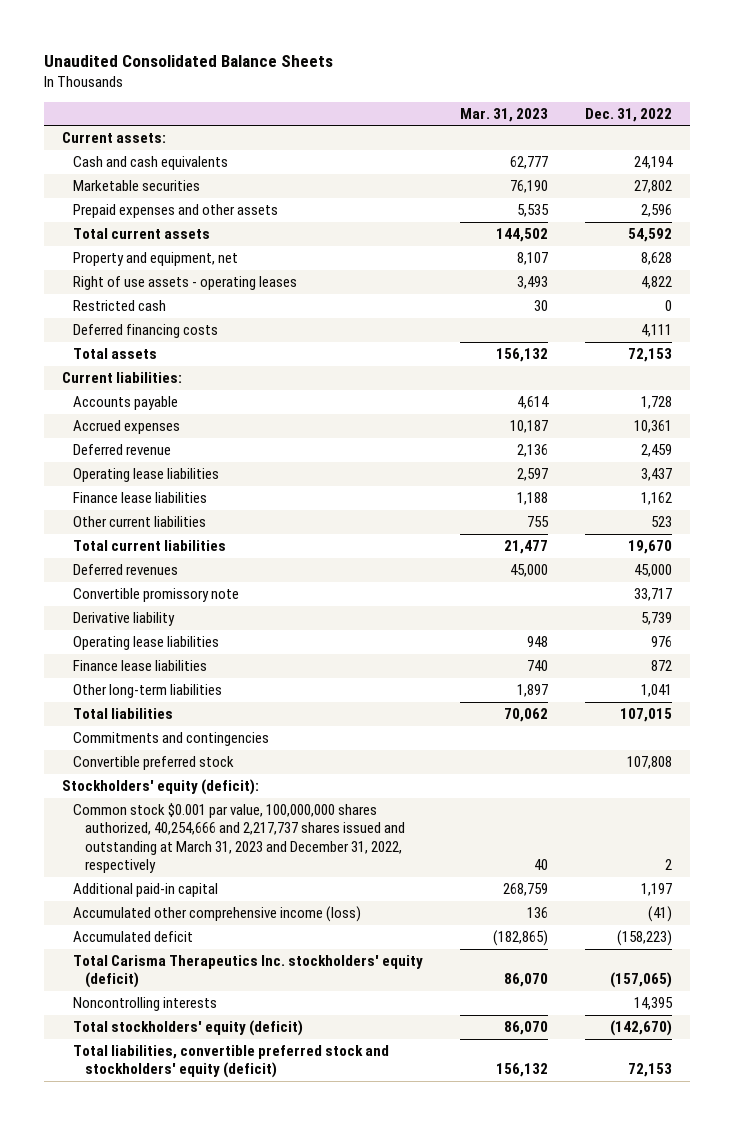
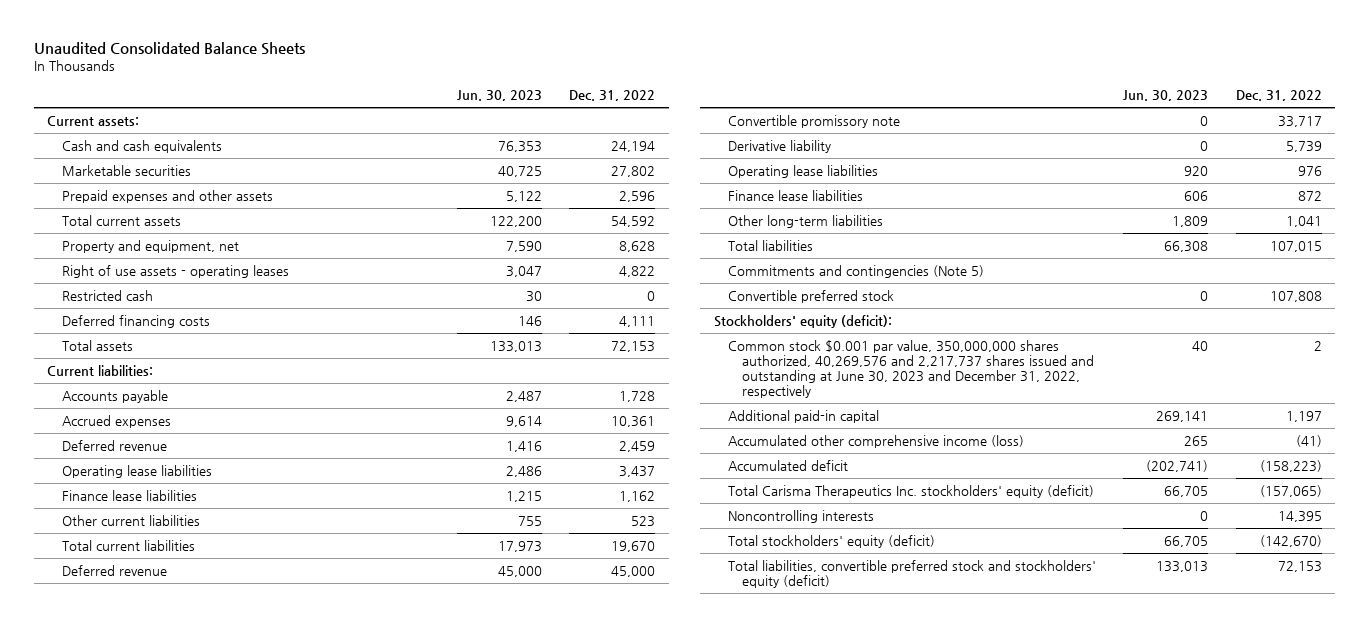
[460,107,549,122] Mar. 31, 2023 -> none
none -> [456,90,542,102] Jun. 30, 2023
[73,564,179,576] Deferred revenues -> [61,564,167,576] Deferred revenue
[73,732,270,747] Commitments and contingencies -> [728,264,985,278] Commitments and contingencies (Note 5)
[73,803,405,874] Common stock $0.001 par value, 100,000,000 shares authorized, 40,254,666 and 2,217,737 shares issued and outstanding at March 31, 2023 and December 31, 2022, respectively -> [728,339,1095,399] Common stock $0.001 par value, 350,000,000 shares authorized, 40,269,576 and 2,217,737 shares issued and outstanding at June 30, 2023 and December 31, 2022, respectively

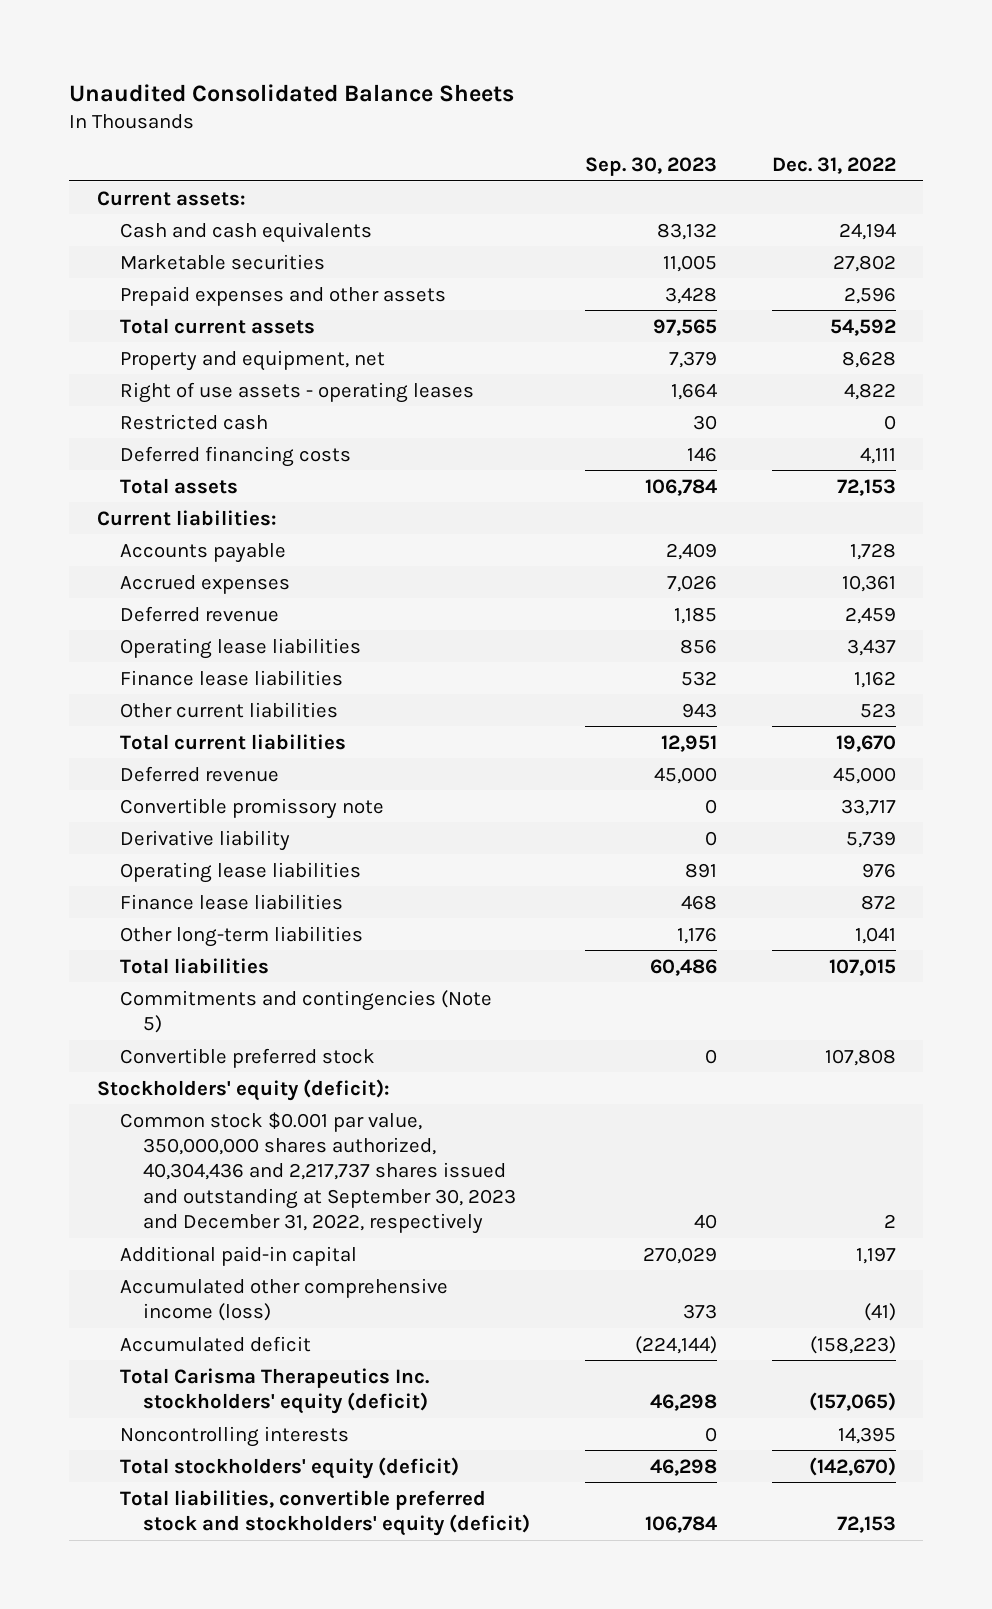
[456,90,542,102] Jun. 30, 2023 -> none
none -> [585,156,718,176] Sep. 30, 2023
[728,339,1095,399] Common stock $0.001 par value, 350,000,000 shares authorized, 40,269,576 and 2,217,737 shares issued and outstanding at June 30, 2023 and December 31, 2022, respectively -> [119,1111,517,1235] Common stock $0.001 par value, 350,000,000 shares authorized, 40,304,436 and 2,217,737 shares issued and outstanding at September 30, 2023 and December 31, 2022, respectively

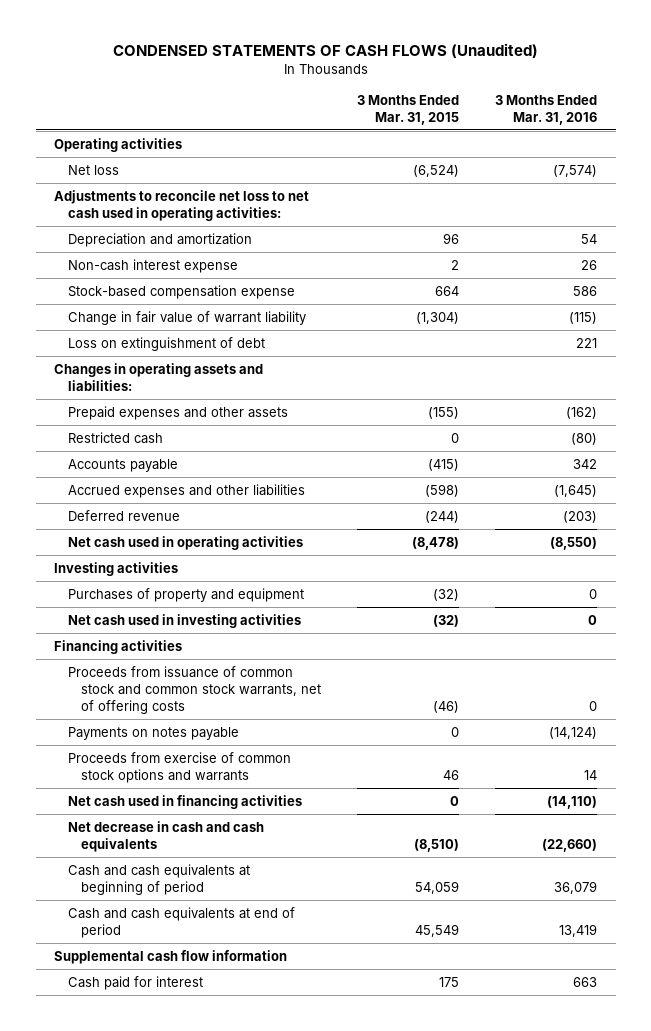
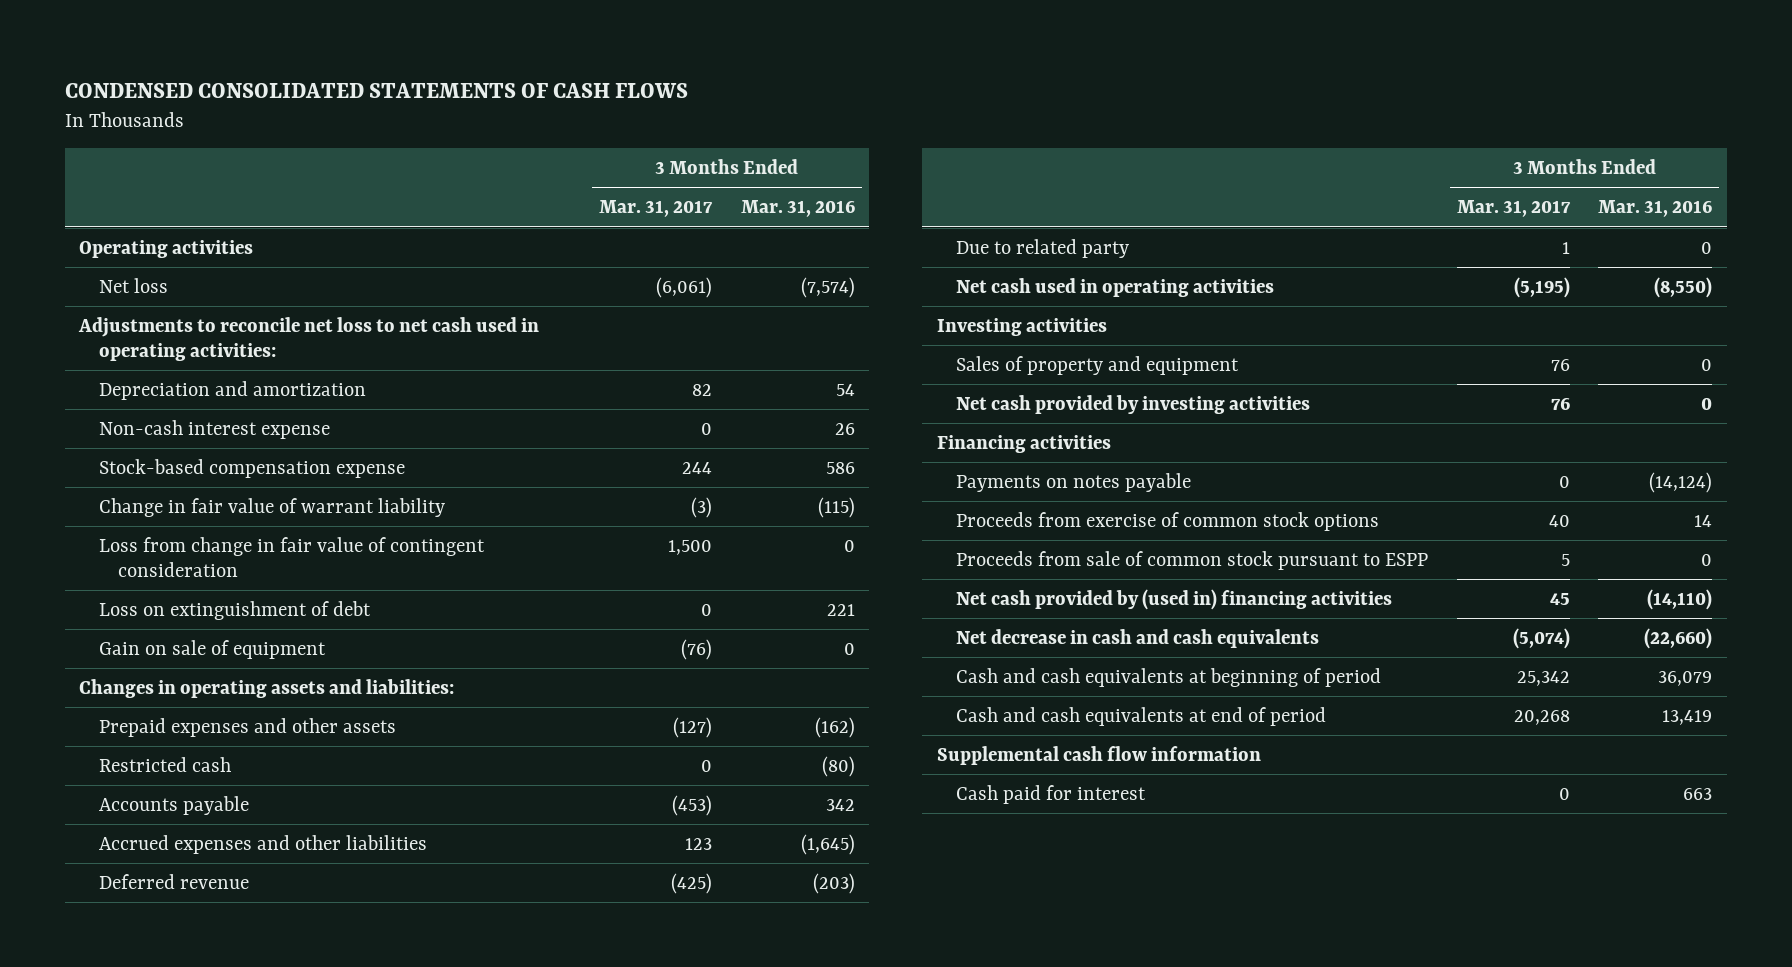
[112,43,538,59] CONDENSED STATEMENTS OF CASH FLOWS (Unaudited) -> [65,83,689,99] CONDENSED CONSOLIDATED STATEMENTS OF CASH FLOWS
[357,94,460,125] 3 Months Ended Mar. 31, 2015 -> none
none -> [599,200,714,218] Mar. 31, 2017
none -> [98,536,485,577] Loss from change in fair value of contingent consideration
none -> [98,639,326,659] Gain on sale of equipment
none -> [956,238,1130,258] Due to related party
[67,587,304,602] Purchases of property and equipment -> [956,355,1240,375] Sales of property and equipment
[67,613,301,628] Net cash used in investing activities -> [956,394,1311,414] Net cash provided by investing activities
[67,665,322,714] Proceeds from issuance of common stock and common stock warrants, net of offering costs -> none
[67,751,291,783] Proceeds from exercise of common stock options and warrants -> [956,511,1380,531] Proceeds from exercise of common stock options
none -> [956,550,1429,570] Proceeds from sale of common stock pursuant to ESPP
[67,794,302,809] Net cash used in financing activities -> [956,588,1393,610] Net cash provided by (used in) financing activities

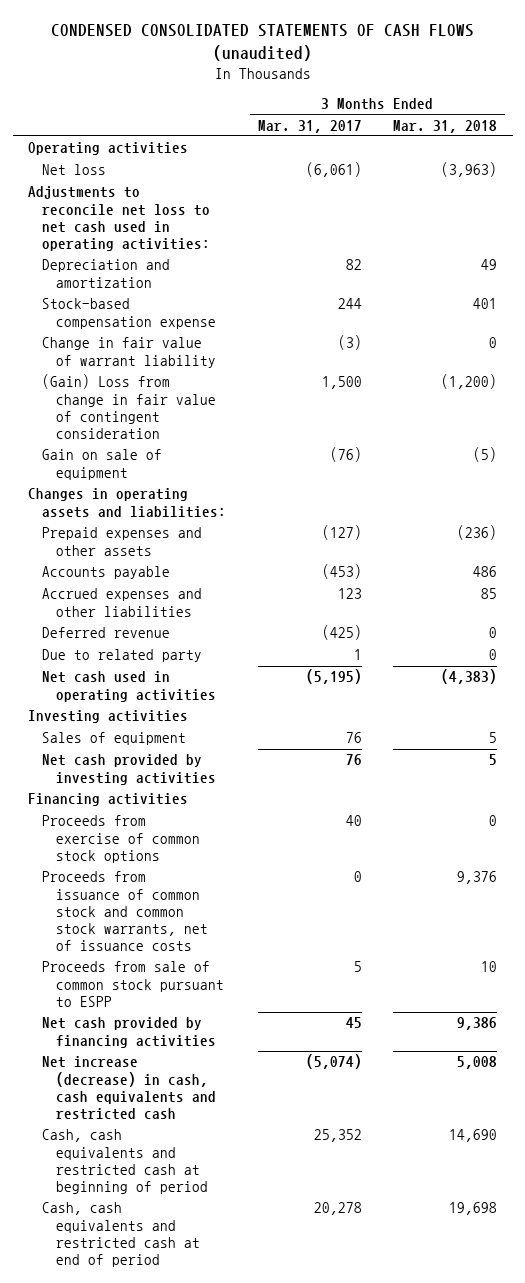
[65,83,689,99] CONDENSED CONSOLIDATED STATEMENTS OF CASH FLOWS -> [50,24,474,62] CONDENSED CONSOLIDATED STATEMENTS OF CASH FLOWS (unaudited)
[740,200,855,218] Mar. 31, 2016 -> none
none -> [393,119,498,133] Mar. 31, 2018
[98,419,330,439] Non-cash interest expense -> none
[98,600,371,620] Loss on extinguishment of debt -> none
[98,536,485,577] Loss from change in fair value of contingent consideration -> [42,374,217,439] (Gain) Loss from change in fair value of contingent consideration
[98,756,231,772] Restricted cash -> none
[956,355,1240,375] Sales of property and equipment -> [42,732,187,746] Sales of equipment
[956,472,1192,492] Payments on notes payable -> none
none -> [42,871,209,952] Proceeds from issuance of common stock and common stock warrants, net of issuance costs
[936,745,1261,765] Supplemental cash flow information -> none
[956,784,1147,804] Cash paid for interest -> none
[956,588,1393,610] Net cash provided by (used in) financing activities -> [42,1017,217,1048] Net cash provided by financing activities
[956,628,1320,648] Net decrease in cash and cash equivalents -> [42,1056,217,1120] Net increase (decrease) in cash, cash equivalents and restricted cash
[956,667,1382,687] Cash and cash equivalents at beginning of period -> [42,1129,209,1194] Cash, cash equivalents and restricted cash at beginning of period
[1516,670,1570,686] 25,342 -> [313,1129,362,1143] 25,352
[956,706,1327,726] Cash and cash equivalents at end of period -> [42,1202,201,1267] Cash, cash equivalents and restricted cash at end of period
[1513,709,1570,725] 20,268 -> [313,1202,362,1216] 20,278

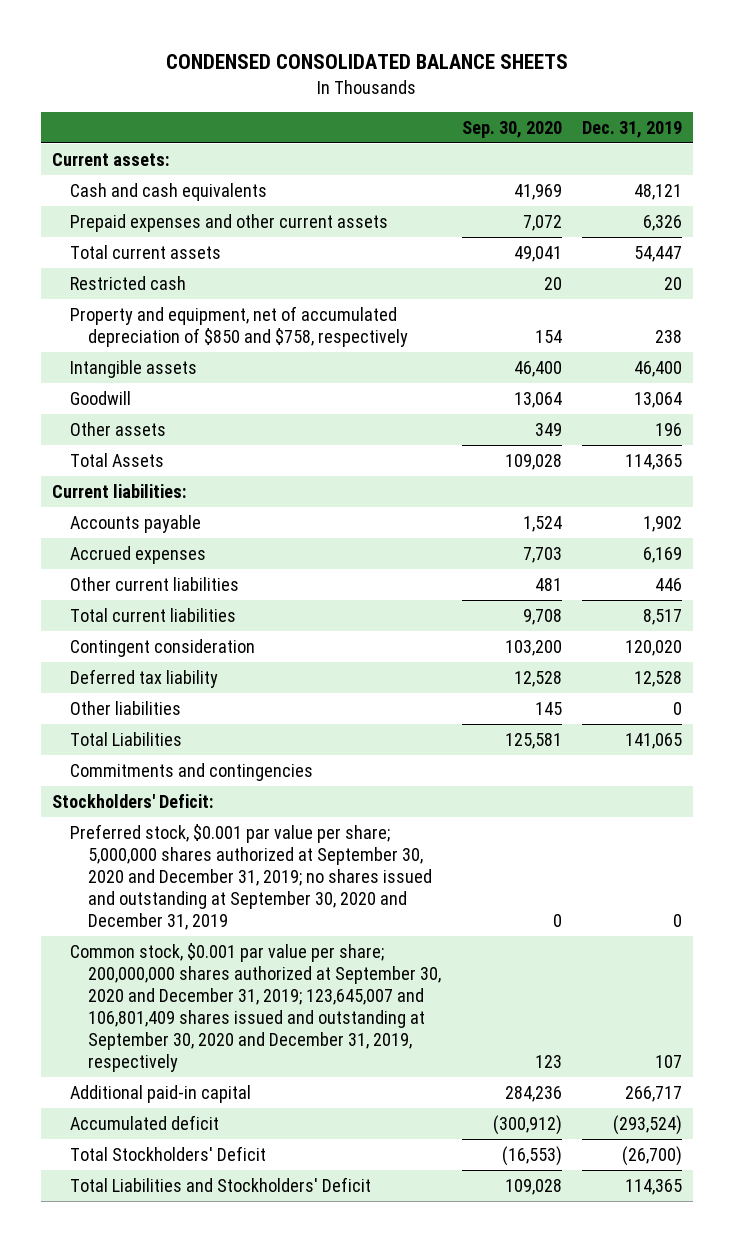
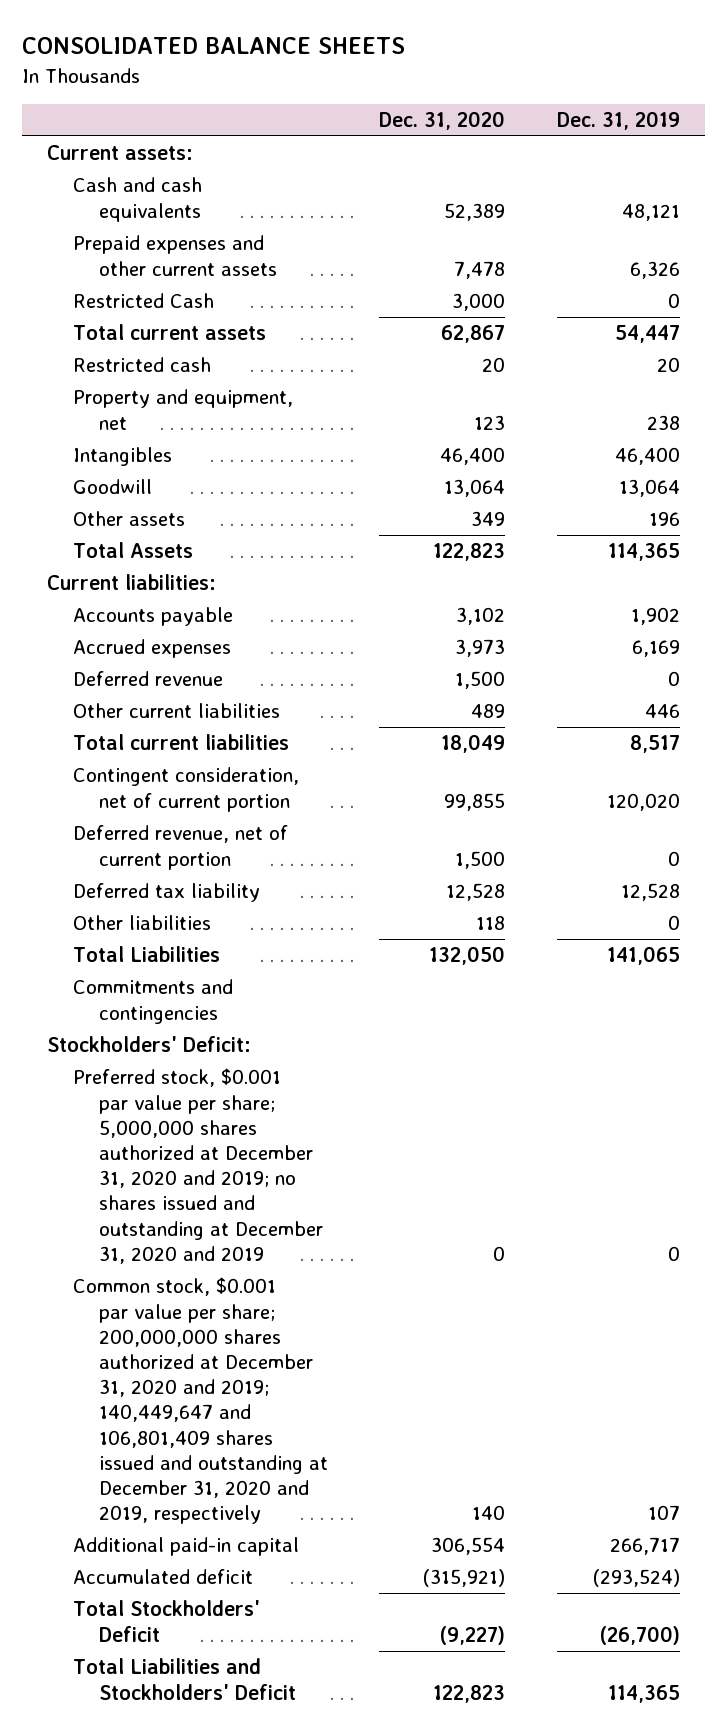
[165,54,568,70] CONDENSED CONSOLIDATED BALANCE SHEETS -> [21,37,405,55] CONSOLIDATED BALANCE SHEETS
[461,120,562,138] Sep. 30, 2020 -> none
none -> [379,110,506,130] Dec. 31, 2020
none -> [73,293,215,309] Restricted Cash
[69,305,408,347] Property and equipment, net of accumulated depreciation of $850 and $758, respectively -> [73,389,294,430] Property and equipment, net
[69,359,197,378] Intangible assets -> [73,447,173,467] Intangibles
none -> [73,671,224,687] Deferred revenue
[69,638,255,657] Contingent consideration -> [73,767,300,812] Contingent consideration, net of current portion
none -> [73,825,289,870] Deferred revenue, net of current portion
[69,823,432,931] Preferred stock, $0.001 par value per share; 5,000,000 shares authorized at September 30, 2020 and December 31, 2019; no shares issued and outstanding at September 30, 2020 and December 31, 2019 -> [73,1068,323,1264] Preferred stock, $0.001 par value per share; 5,000,000 shares authorized at December 31, 2020 and 2019; no shares issued and outstanding at December 31, 2020 and 2019
[69,942,441,1073] Common stock, $0.001 par value per share; 200,000,000 shares authorized at September 30, 2020 and December 31, 2019; 123,645,007 and 106,801,409 shares issued and outstanding at September 30, 2020 and December 31, 2019, respectively -> [73,1277,328,1525] Common stock, $0.001 par value per share; 200,000,000 shares authorized at December 31, 2020 and 2019; 140,449,647 and 106,801,409 shares issued and outstanding at December 31, 2020 and 2019, respectively

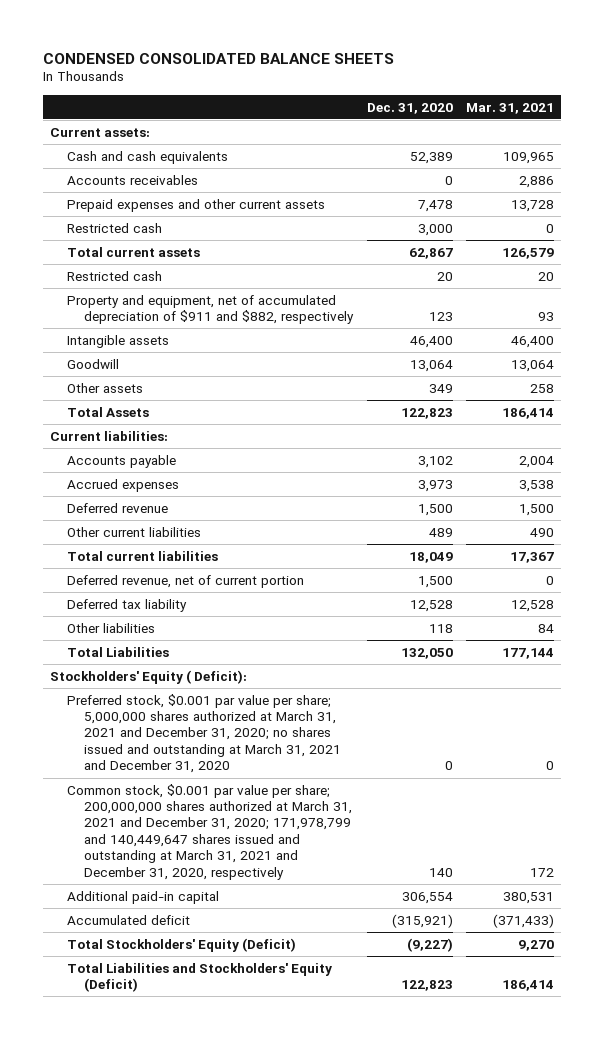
[21,37,405,55] CONSOLIDATED BALANCE SHEETS -> [42,52,394,64] CONDENSED CONSOLIDATED BALANCE SHEETS
[556,110,680,130] Dec. 31, 2019 -> none
none -> [465,102,554,114] Mar. 31, 2021
none -> [66,174,198,185] Accounts receivables
[73,293,215,309] Restricted Cash -> [66,222,162,233] Restricted cash
[73,389,294,430] Property and equipment, net -> [66,294,355,325] Property and equipment, net of accumulated depreciation of $911 and $882, respectively
[73,447,173,467] Intangibles -> [66,334,169,348] Intangible assets
[73,767,300,812] Contingent consideration, net of current portion -> none
[73,979,234,1024] Commitments and contingencies -> none
[47,1036,252,1053] Stockholders' Deficit: -> [49,669,247,684] Stockholders' Equity ( Deficit):
[73,1068,323,1264] Preferred stock, $0.001 par value per share; 5,000,000 shares authorized at December 31, 2020 and 2019; no shares issued and outstanding at December 31, 2020 and 2019 -> [66,693,342,774] Preferred stock, $0.001 par value per share; 5,000,000 shares authorized at March 31, 2021 and December 31, 2020; no shares issued and outstanding at March 31, 2021 and December 31, 2020
[73,1277,328,1525] Common stock, $0.001 par value per share; 200,000,000 shares authorized at December 31, 2020 and 2019; 140,449,647 and 106,801,409 shares issued and outstanding at December 31, 2020 and 2019, respectively -> [66,783,353,880] Common stock, $0.001 par value per share; 200,000,000 shares authorized at March 31, 2021 and December 31, 2020; 171,978,799 and 140,449,647 shares issued and outstanding at March 31, 2021 and December 31, 2020, respectively
[73,1600,261,1642] Total Stockholders' Deficit -> [66,937,296,952] Total Stockholders' Equity (Deficit)
[73,1658,296,1700] Total Liabilities and Stockholders' Deficit -> [66,962,332,993] Total Liabilities and Stockholders' Equity (Deficit)

